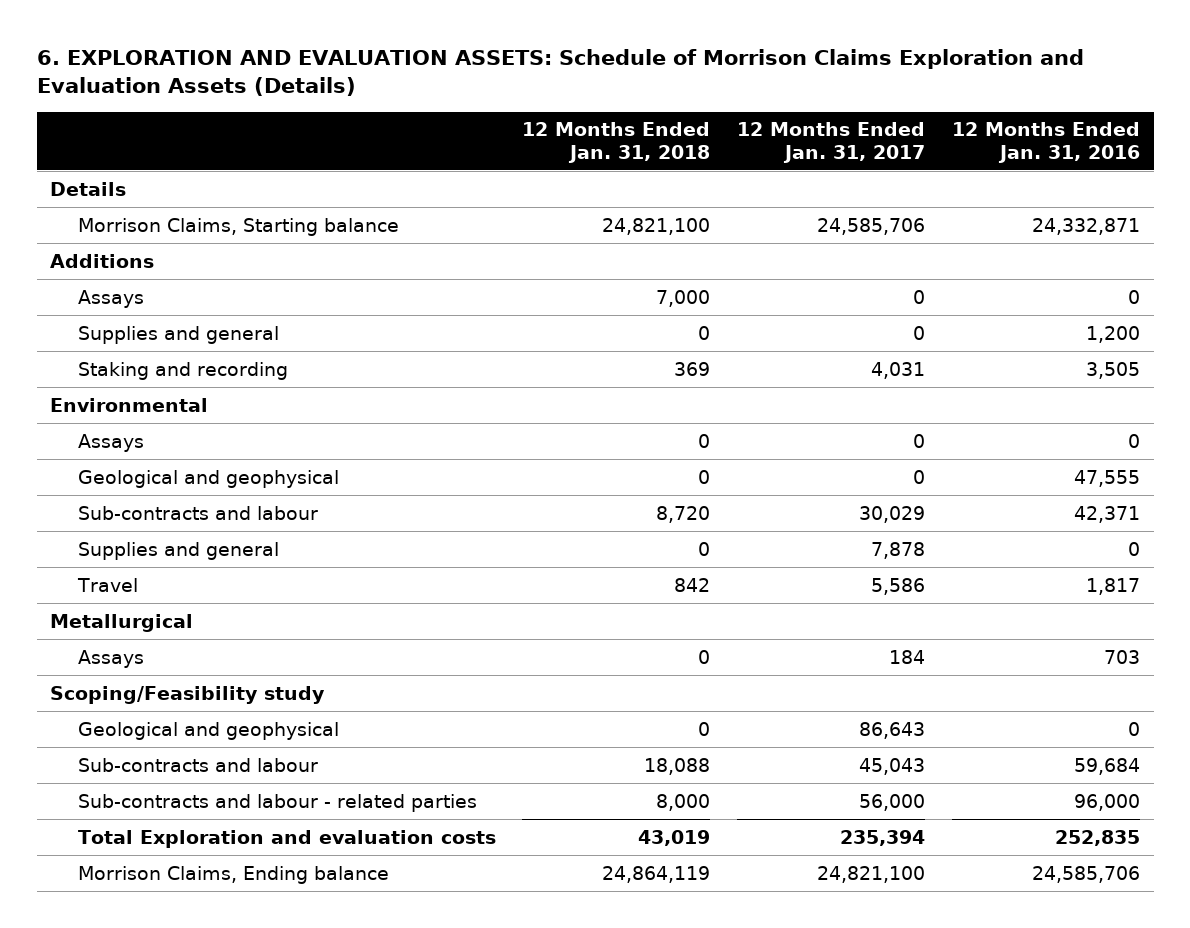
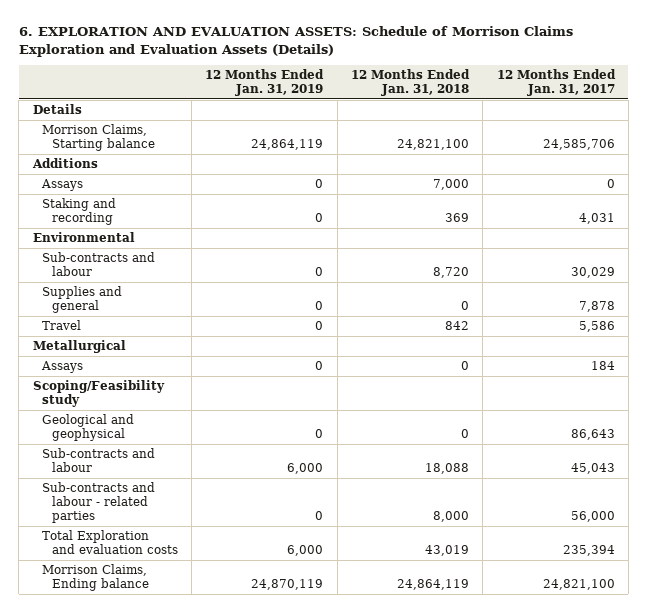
[952,122,1141,163] 12 Months Ended Jan. 31, 2016 -> none
none -> [205,69,325,97] 12 Months Ended Jan. 31, 2019
[77,325,279,344] Supplies and general -> none
[77,433,144,452] Assays -> none
[77,469,339,488] Geological and geophysical -> none

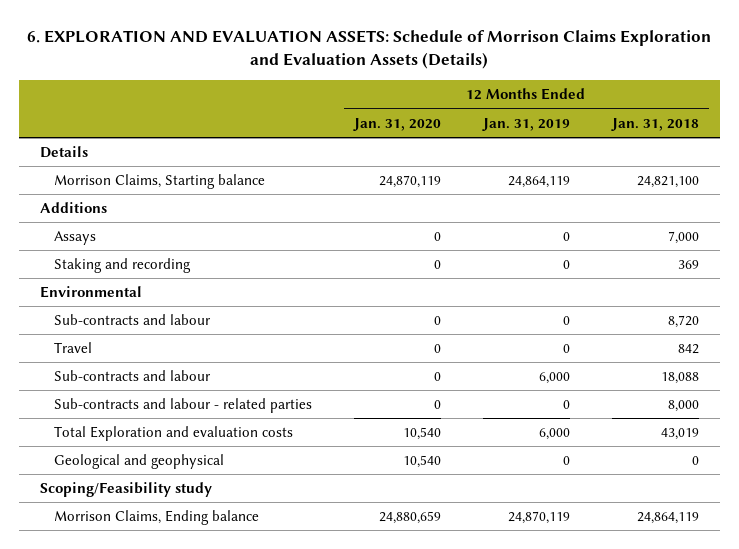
[496,69,616,97] 12 Months Ended Jan. 31, 2017 -> none
none -> [353,117,442,131] Jan. 31, 2020
[42,285,123,313] Supplies and general -> none
[32,339,126,353] Metallurgical -> none
[41,360,84,373] Assays -> none
[42,413,135,441] Geological and geophysical -> [54,454,225,470] Geological and geophysical
[32,379,165,407] Scoping/Feasibility study -> [39,482,212,498] Scoping/Feasibility study

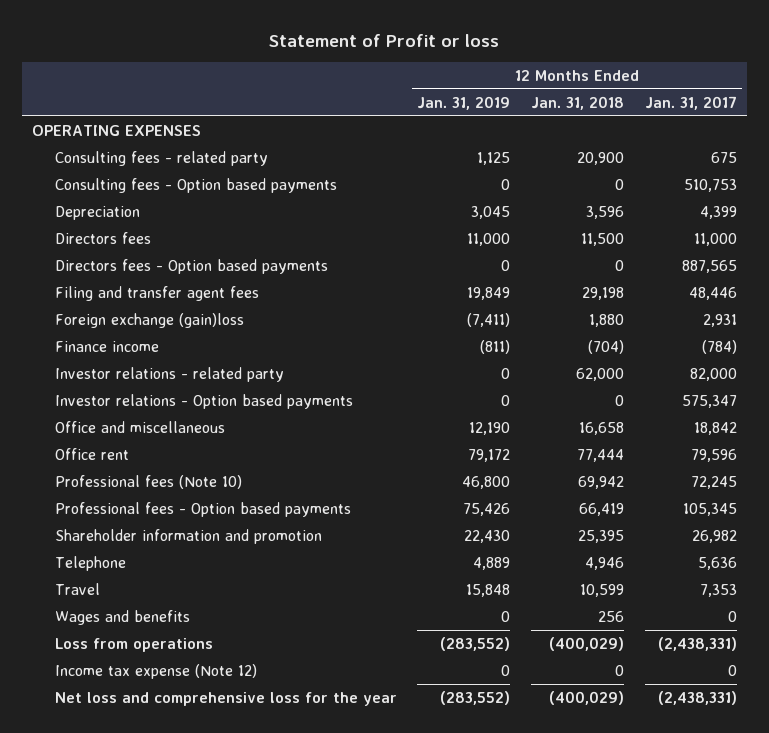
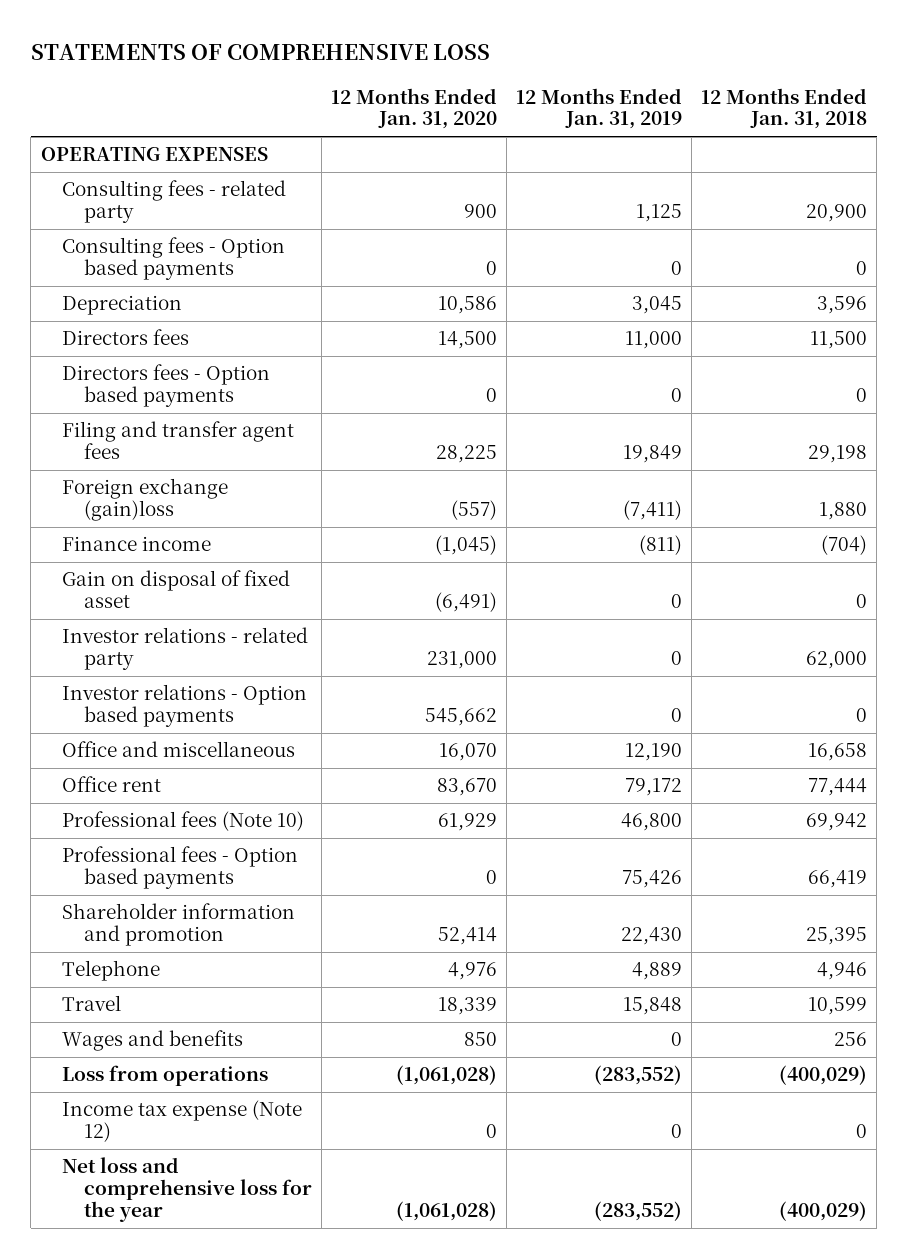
[269,33,500,47] Statement of Profit or loss -> [30,44,490,61] STATEMENTS OF COMPREHENSIVE LOSS
[644,95,737,110] Jan. 31, 2017 -> none
none -> [331,87,498,130] 12 Months Ended Jan. 31, 2020
none -> [62,570,291,609] Gain on disposal of fixed asset

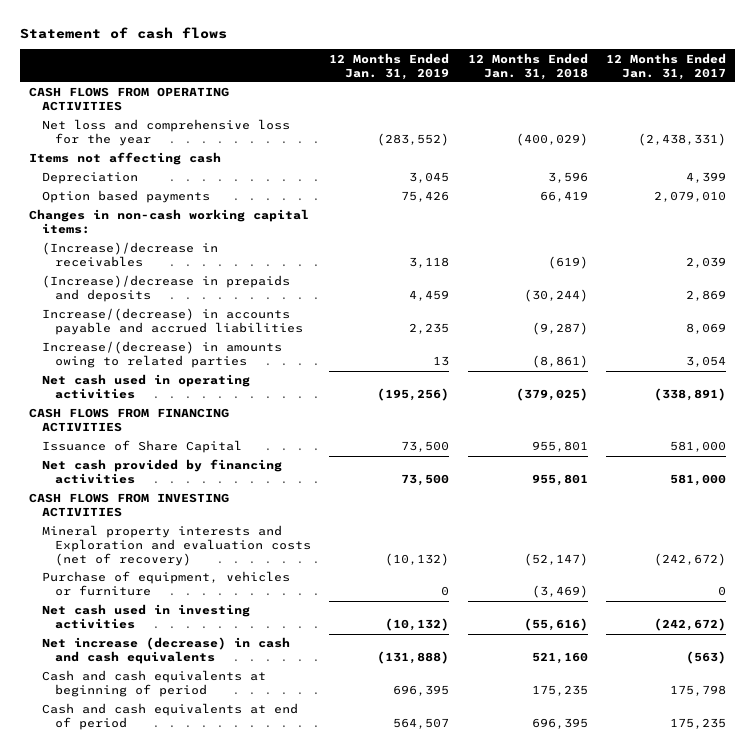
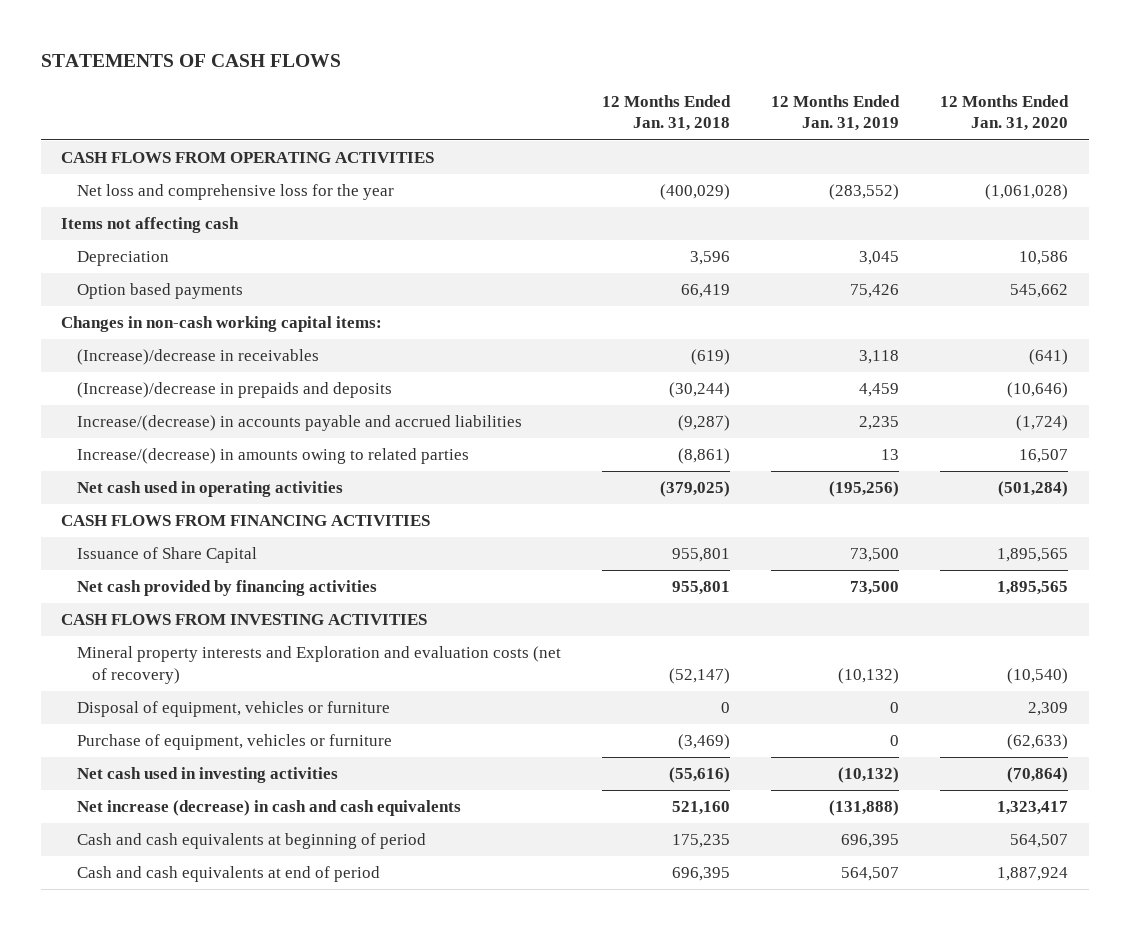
[20,26,228,39] Statement of cash flows -> [40,54,341,68] STATEMENTS OF CASH FLOWS
[606,52,727,80] 12 Months Ended Jan. 31, 2017 -> none
none -> [940,94,1070,132] 12 Months Ended Jan. 31, 2020
none -> [76,701,390,718] Disposal of equipment, vehicles or furniture

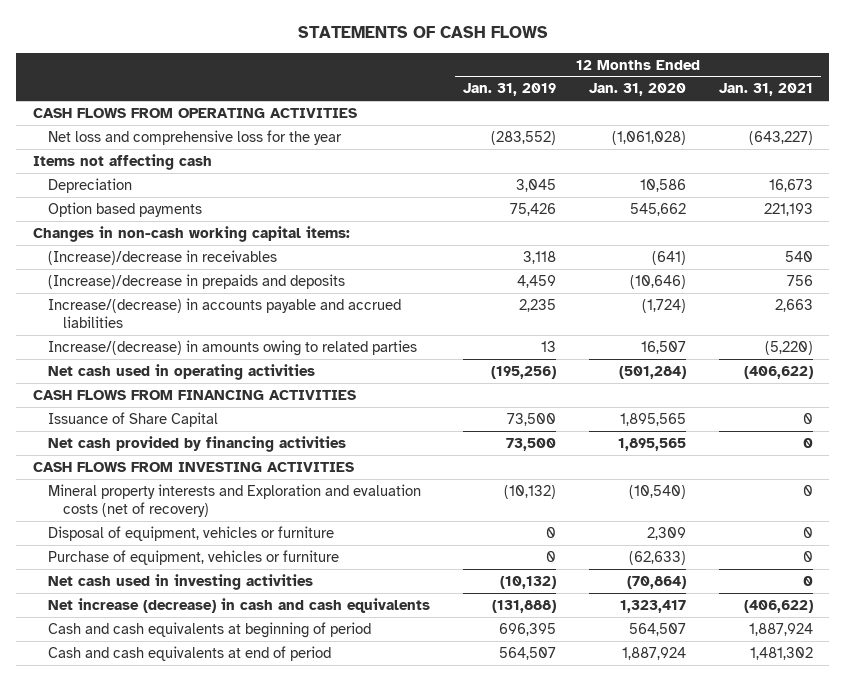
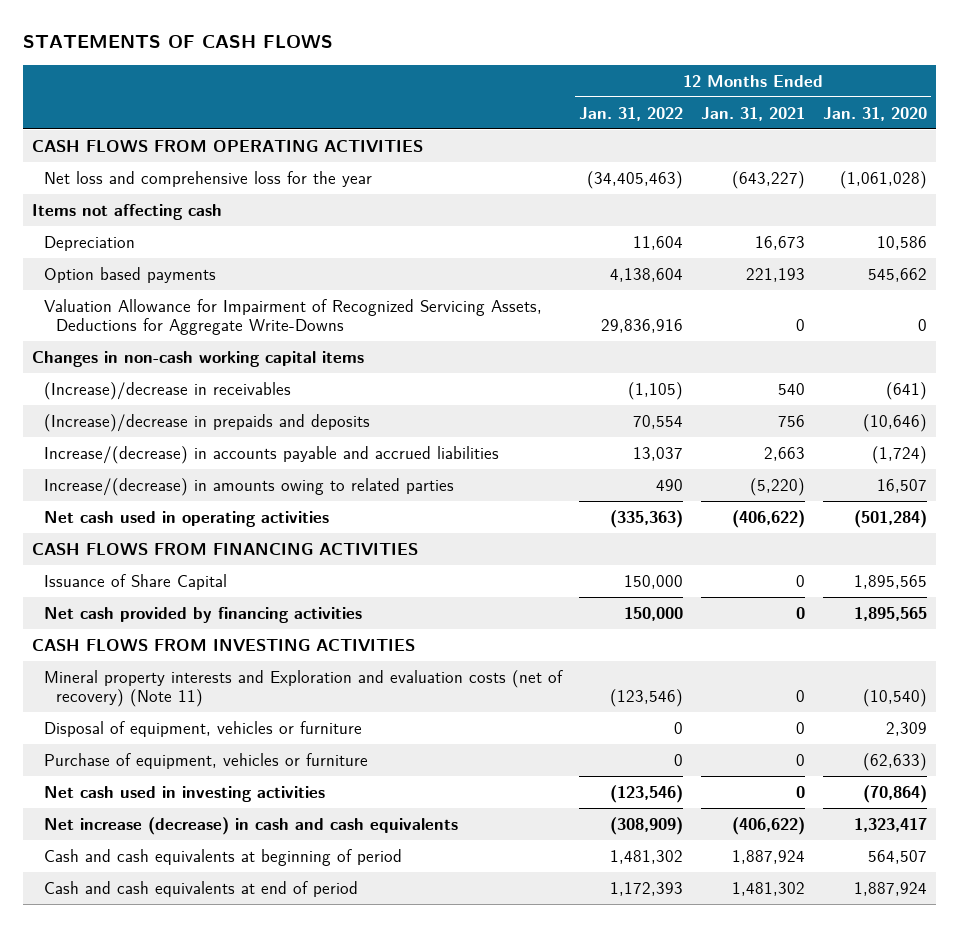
[462,83,556,97] Jan. 31, 2019 -> none
none -> [579,106,684,121] Jan. 31, 2022
none -> [43,298,542,336] Valuation Allowance for Impairment of Recognized Servicing Assets, Deductions for Aggregate Write-Downs
[32,225,350,242] Changes in non-cash working capital items: -> [31,350,364,367] Changes in non-cash working capital items
[47,483,421,518] Mineral property interests and Exploration and evaluation costs (net of recovery) -> [43,669,563,708] Mineral property interests and Exploration and evaluation costs (net of recovery) (Note 11)

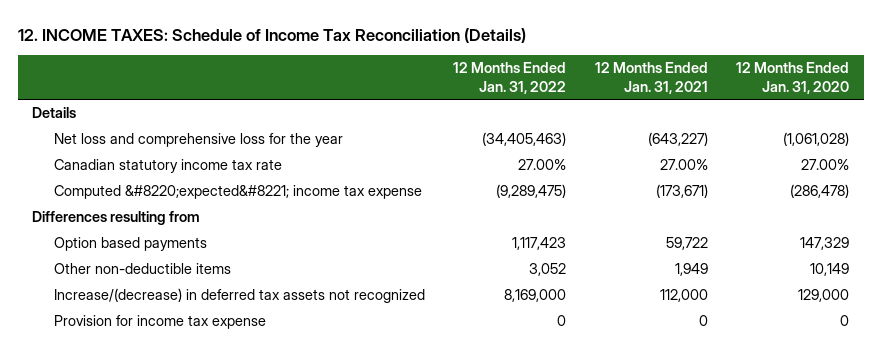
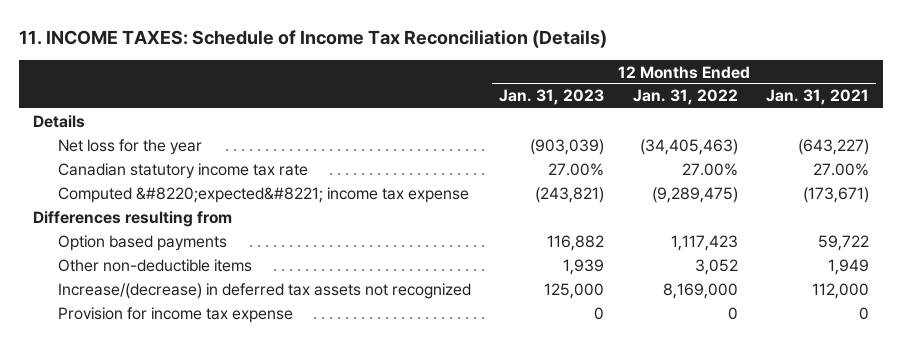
[18,27,527,43] 12. INCOME TAXES: Schedule of Income Tax Reconciliation (Details) -> [18,29,607,48] 11. INCOME TAXES: Schedule of Income Tax Reconciliation (Details)
[736,62,850,94] 12 Months Ended Jan. 31, 2020 -> none
none -> [499,89,605,106] Jan. 31, 2023
[53,133,343,148] Net loss and comprehensive loss for the year -> [58,138,203,155] Net loss for the year

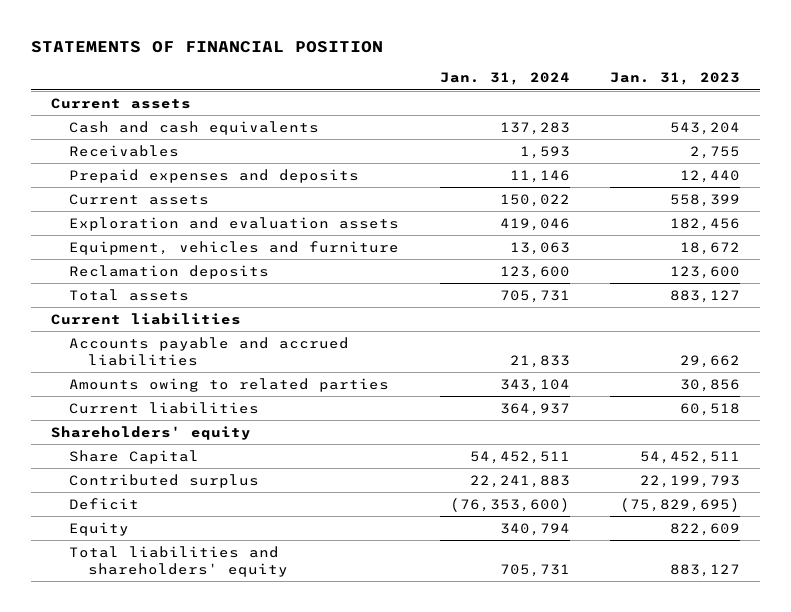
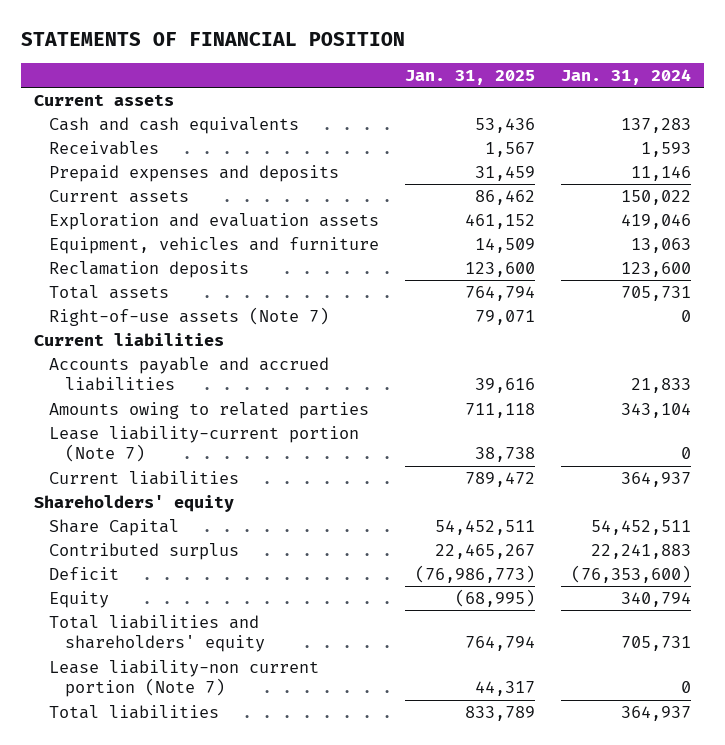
[610,72,741,86] Jan. 31, 2023 -> none
none -> [405,69,536,85] Jan. 31, 2025
none -> [49,306,330,326] Right-of-use assets (Note 7)
none -> [49,425,360,463] Lease liability-current portion (Note 7)
none -> [49,659,320,698] Lease liability-non current portion (Note 7)
none -> [49,704,220,719] Total liabilities

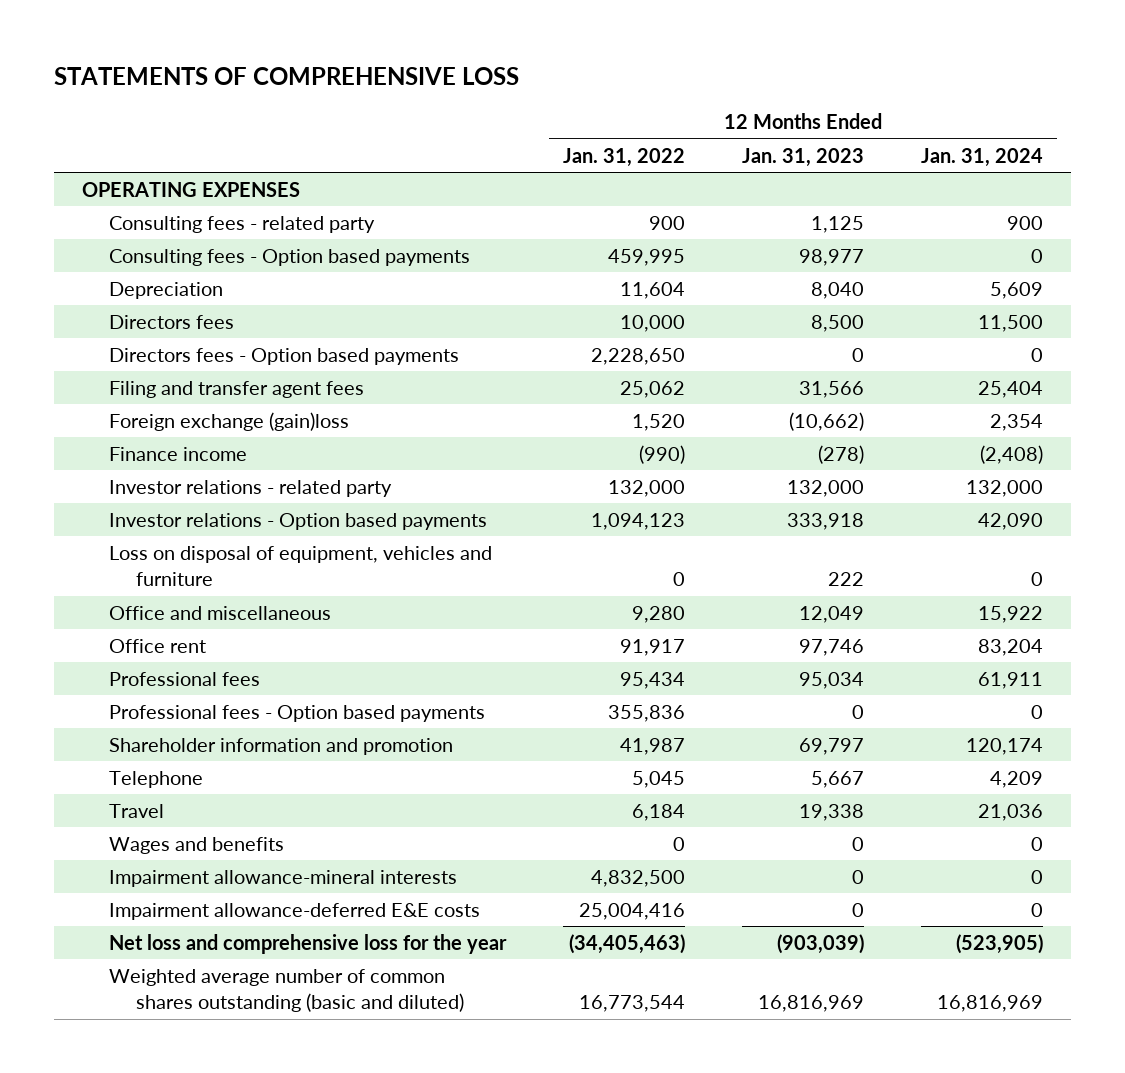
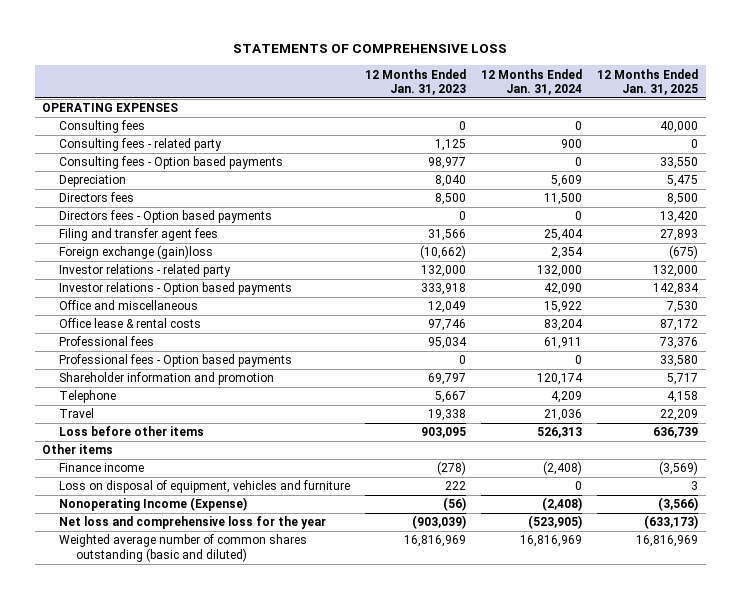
[563,147,686,167] Jan. 31, 2022 -> none
none -> [597,68,699,96] 12 Months Ended Jan. 31, 2025
none -> [59,120,146,134] Consulting fees
[109,638,207,653] Office rent -> [59,318,202,329] Office lease & rental costs
[109,836,285,854] Wages and benefits -> none
[109,869,458,887] Impairment allowance-mineral interests -> none
[109,902,481,920] Impairment allowance-deferred E&E costs -> none
none -> [59,426,205,437] Loss before other items
none -> [42,444,114,455] Other items
[109,446,248,461] Finance income -> [59,463,145,473] Finance income
[109,545,493,587] Loss on disposal of equipment, vehicles and furniture -> [59,480,351,494] Loss on disposal of equipment, vehicles and furniture
none -> [59,497,248,512] Nonoperating Income (Expense)

